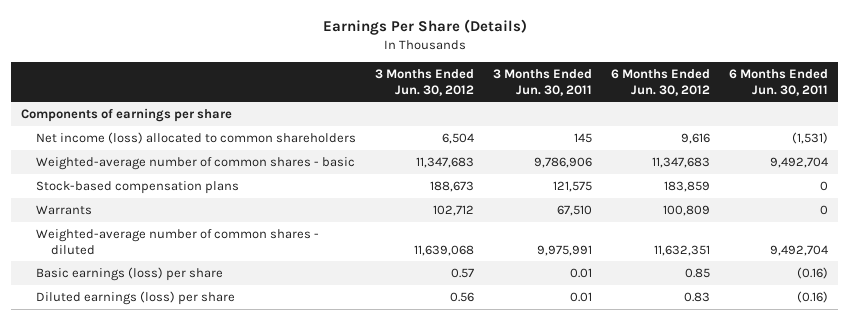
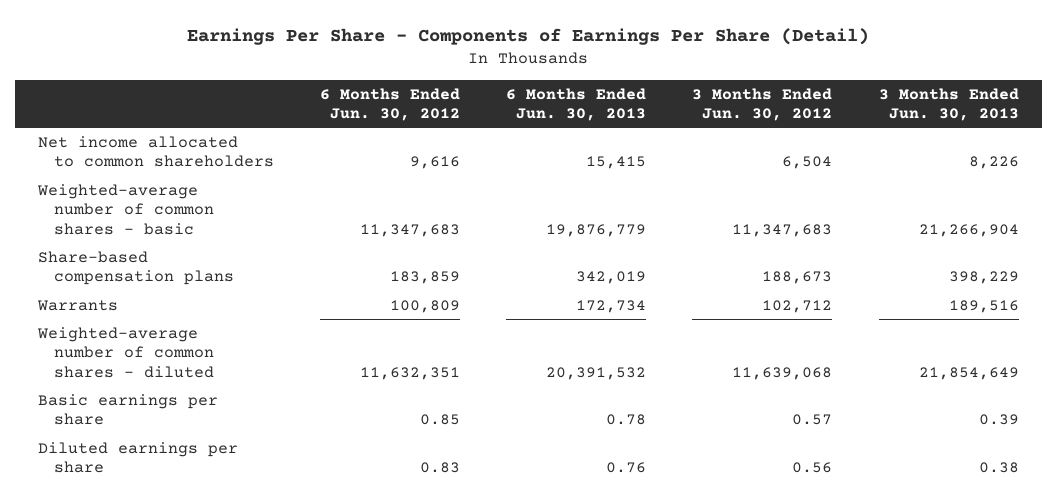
[322,19,527,36] Earnings Per Share (Details) -> [187,27,870,45] Earnings Per Share - Components of Earnings Per Share (Detail)
[492,69,592,96] 3 Months Ended Jun. 30, 2011 -> none
[729,69,829,96] 6 Months Ended Jun. 30, 2011 -> none
none -> [506,87,647,122] 6 Months Ended Jun. 30, 2013
none -> [878,87,1019,122] 3 Months Ended Jun. 30, 2013
[20,107,232,122] Components of earnings per share -> none
[35,131,356,144] Net income (loss) allocated to common shareholders -> [38,135,274,168] Net income allocated to common shareholders
[35,180,239,194] Stock-based compensation plans -> [38,250,234,286] Share-based compensation plans
[35,266,223,281] Basic earnings (loss) per share -> [38,393,219,426] Basic earnings per share
[35,290,235,305] Diluted earnings (loss) per share -> [38,441,239,474] Diluted earnings per share

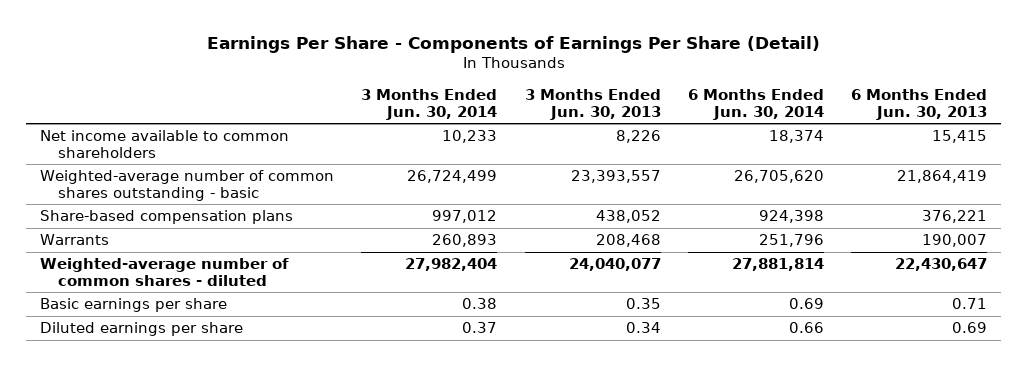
[319,87,460,122] 6 Months Ended Jun. 30, 2012 -> none
[692,87,833,122] 3 Months Ended Jun. 30, 2012 -> none
none -> [361,89,498,120] 3 Months Ended Jun. 30, 2014
none -> [687,89,824,120] 6 Months Ended Jun. 30, 2014
[38,135,274,168] Net income allocated to common shareholders -> [39,130,289,158] Net income available to common shareholders
[37,183,214,236] Weighted-average number of common shares - basic -> [39,170,334,201] Weighted-average number of common shares outstanding - basic
[546,224,647,238] 19,876,779 -> [897,170,988,184] 21,864,419
[918,224,1019,238] 21,266,904 -> [570,170,661,184] 23,393,557
[576,271,647,285] 342,019 -> [922,210,988,224] 376,221
[948,271,1019,285] 398,229 -> [595,210,661,224] 438,052
[576,299,647,313] 172,734 -> [922,234,988,248] 190,007
[948,299,1019,313] 189,516 -> [595,234,661,248] 208,468
[546,367,647,381] 20,391,532 -> [895,258,988,272] 22,430,647
[918,367,1019,381] 21,854,649 -> [568,258,661,272] 24,040,077
[606,414,647,426] 0.78 -> [952,298,988,310] 0.71
[978,414,1019,426] 0.39 -> [625,298,661,310] 0.35
[606,462,647,474] 0.76 -> [952,322,988,334] 0.69
[978,462,1019,474] 0.38 -> [625,322,661,334] 0.34

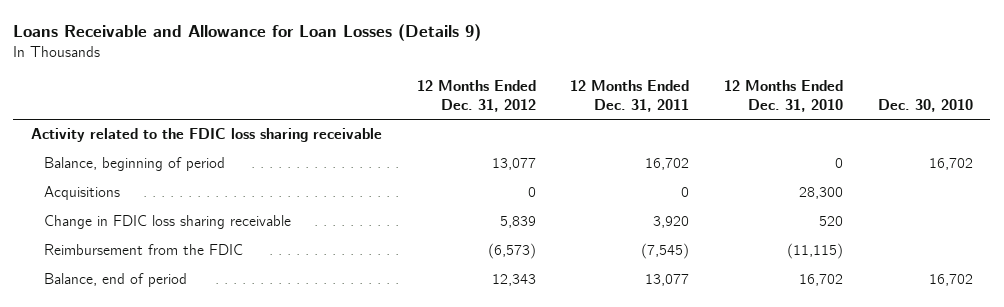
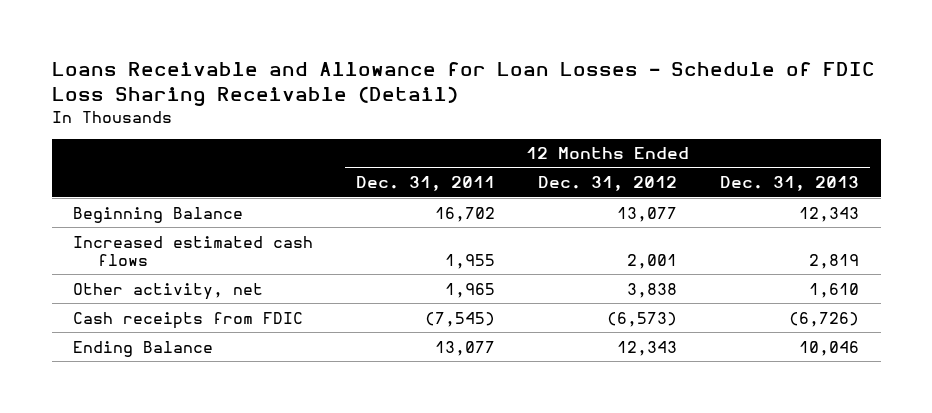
[13,23,482,41] Loans Receivable and Allowance for Loan Losses (Details 9) -> [51,62,875,107] Loans Receivable and Allowance for Loan Losses - Schedule of FDIC Loss Sharing Receivable (Detail)
[724,80,844,113] 12 Months Ended Dec. 31, 2010 -> none
[877,99,973,113] Dec. 30, 2010 -> none
none -> [720,176,860,192] Dec. 31, 2013
[30,128,382,143] Activity related to the FDIC loss sharing receivable -> none
[43,186,120,201] Acquisitions -> none
[43,215,291,230] Change in FDIC loss sharing receivable -> none
[43,157,225,172] Balance, beginning of period -> [73,206,244,223] Beginning Balance
none -> [73,235,314,267] Increased estimated cash flows
none -> [73,282,264,300] Other activity, net
[43,244,243,256] Reimbursement from the FDIC -> [73,311,304,329] Cash receipts from FDIC
[43,273,187,288] Balance, end of period -> [73,340,214,357] Ending Balance

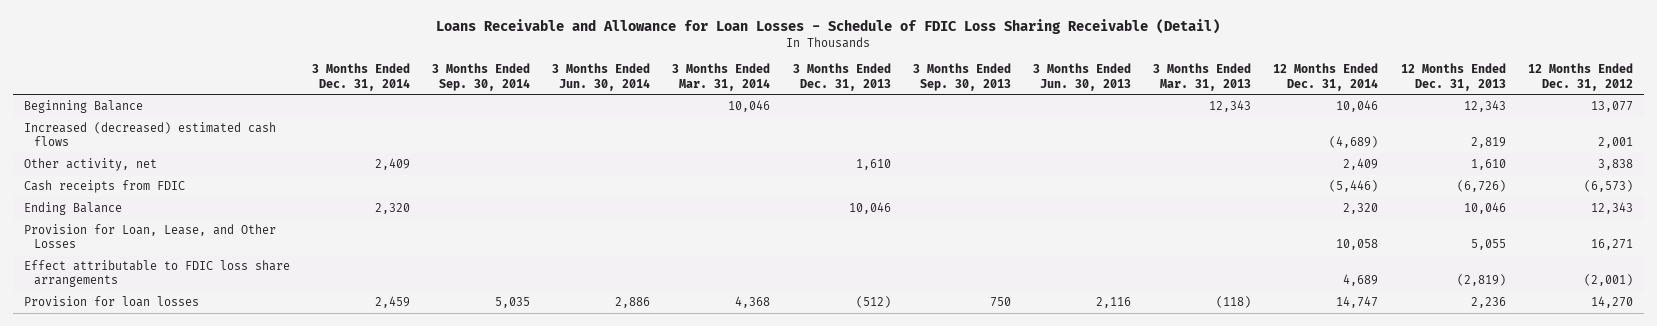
[356,176,496,192] Dec. 31, 2011 -> none
none -> [311,63,410,91] 3 Months Ended Dec. 31, 2014
none -> [432,63,531,91] 3 Months Ended Sep. 30, 2014
none -> [552,63,651,91] 3 Months Ended Jun. 30, 2014
none -> [672,63,771,91] 3 Months Ended Mar. 31, 2014
none -> [792,63,891,91] 3 Months Ended Dec. 31, 2013
none -> [912,63,1011,91] 3 Months Ended Sep. 30, 2013
none -> [1033,63,1132,91] 3 Months Ended Jun. 30, 2013
none -> [1153,63,1252,91] 3 Months Ended Mar. 31, 2013
none -> [1273,63,1379,91] 12 Months Ended Dec. 31, 2014
[73,235,314,267] Increased estimated cash flows -> [23,122,276,147] Increased (decreased) estimated cash flows
none -> [23,224,276,249] Provision for Loan, Lease, and Other Losses
none -> [23,260,290,288] Effect attributable to FDIC loss share arrangements
none -> [23,296,199,308] Provision for loan losses

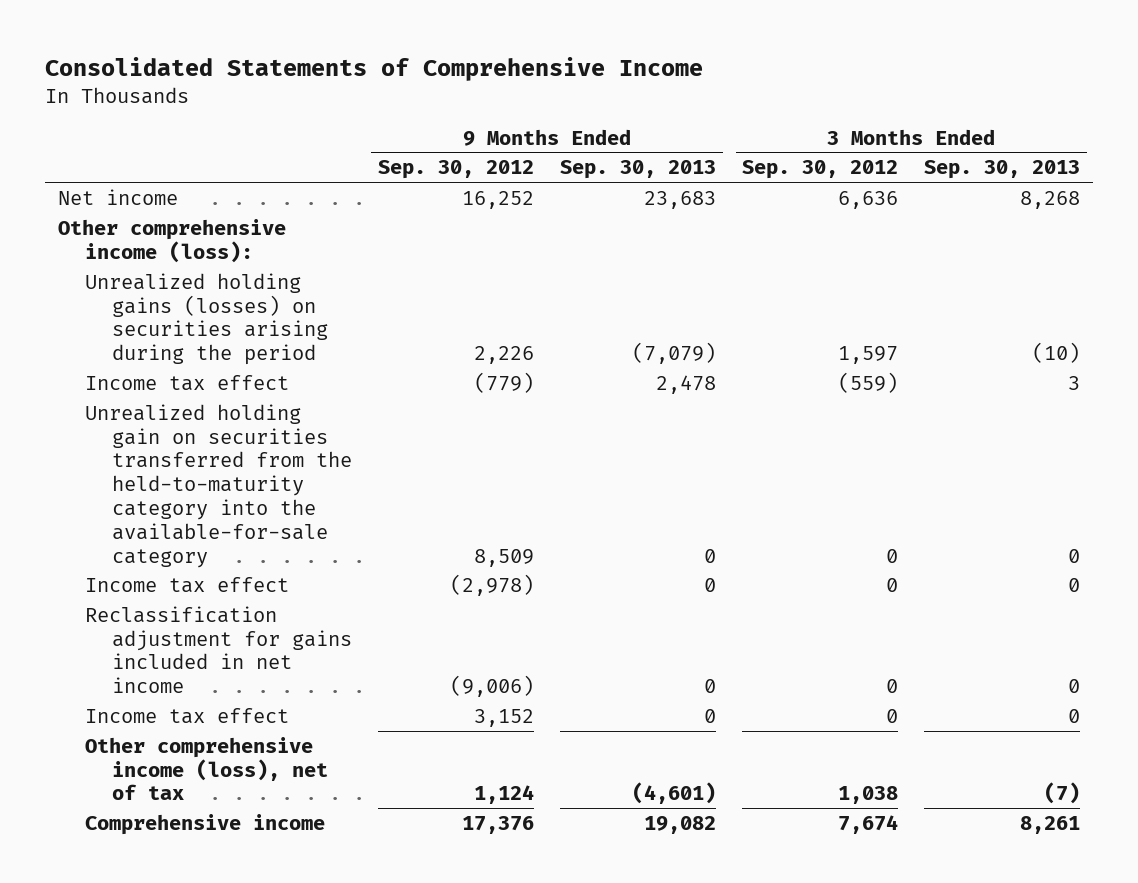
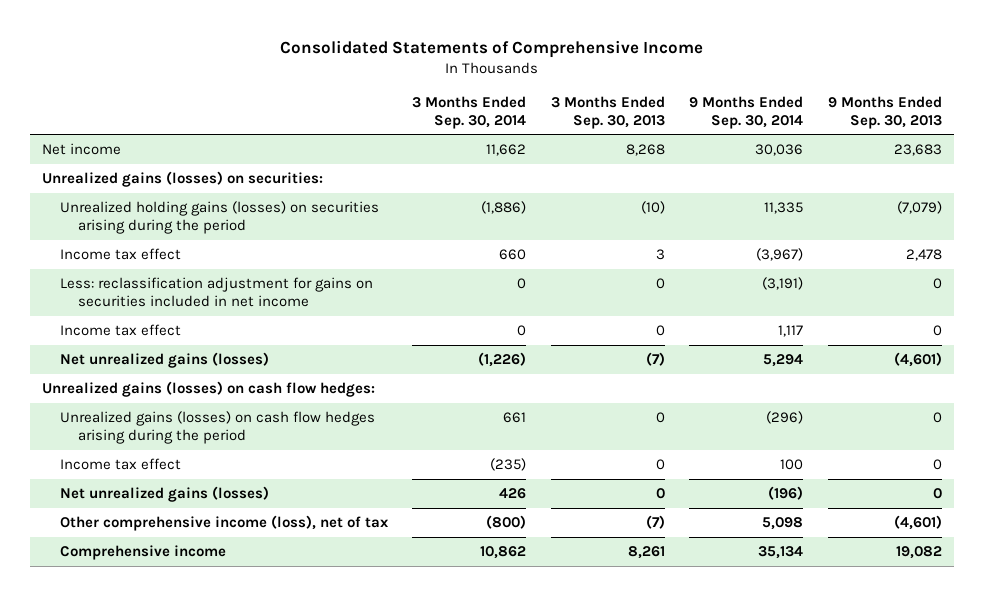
[377,160,534,180] Sep. 30, 2012 -> none
[742,160,899,180] Sep. 30, 2012 -> none
none -> [412,95,527,129] 3 Months Ended Sep. 30, 2014
none -> [689,95,804,129] 9 Months Ended Sep. 30, 2014
[57,218,286,263] Other comprehensive income (loss): -> none
none -> [41,171,323,188] Unrealized gains (losses) on securities:
[84,403,352,568] Unrealized holding gain on securities transferred from the held-to-maturity category into the available-for-sale category -> none
none -> [59,277,373,307] Less: reclassification adjustment for gains on securities included in net income
[84,605,352,694] Reclassification adjustment for gains included in net income -> none
none -> [59,352,269,369] Net unrealized gains (losses)
none -> [41,381,375,398] Unrealized gains (losses) on cash flow hedges:
none -> [59,411,375,444] Unrealized gains (losses) on cash flow hedges arising during the period
none -> [59,486,269,503] Net unrealized gains (losses)

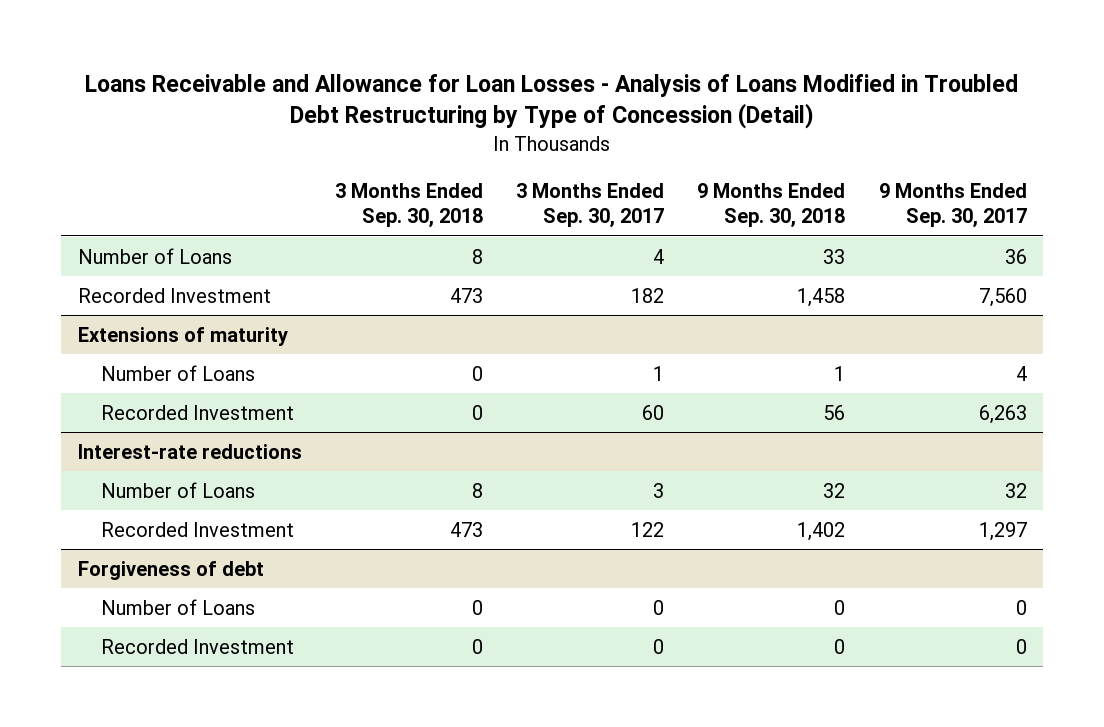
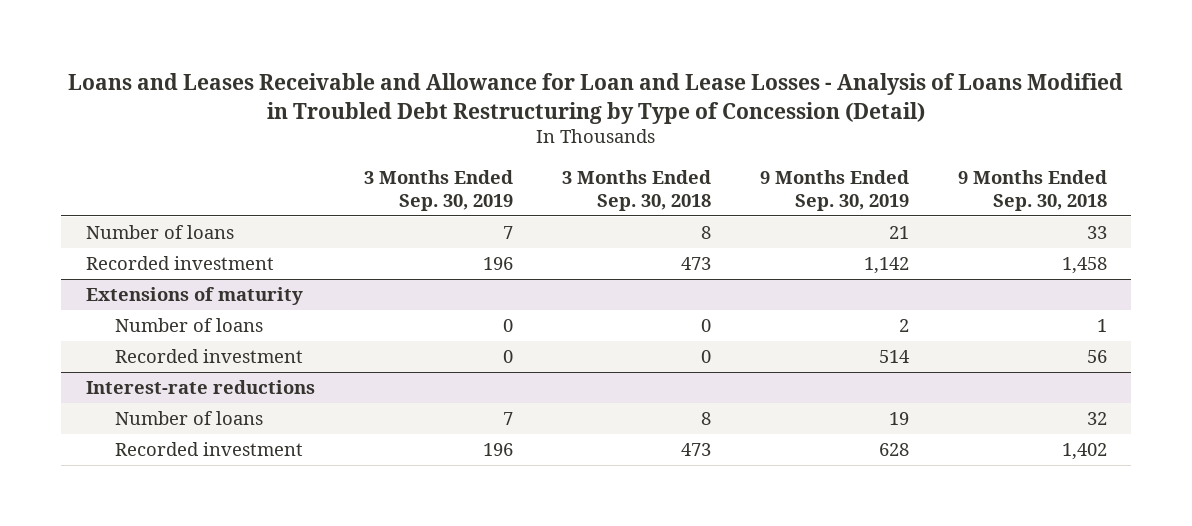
[85,74,1019,130] Loans Receivable and Allowance for Loan Losses - Analysis of Loans Modified in Troubled Debt Restructuring by Type of Concession (Detail) -> [68,72,1124,124] Loans and Leases Receivable and Allowance for Loan and Lease Losses - Analysis of Loans Modified in Troubled Debt Restructuring by Type of Concession (Detail)
[516,182,665,229] 3 Months Ended Sep. 30, 2017 -> none
[878,182,1027,229] 9 Months Ended Sep. 30, 2017 -> none
none -> [363,169,513,211] 3 Months Ended Sep. 30, 2019
none -> [759,169,909,211] 9 Months Ended Sep. 30, 2019
[77,247,232,264] Number of Loans -> [85,224,234,239] Number of loans
[77,287,271,303] Recorded Investment -> [85,255,274,270] Recorded investment
[100,364,255,381] Number of Loans -> [114,317,263,332] Number of loans
[100,404,294,420] Recorded Investment -> [114,348,303,363] Recorded investment
[77,560,264,580] Forgiveness of debt -> none
[100,598,255,615] Number of Loans -> none
[100,638,294,654] Recorded Investment -> none
[100,481,255,498] Number of Loans -> [114,410,263,425] Number of loans
[100,521,294,537] Recorded Investment -> [114,441,303,456] Recorded investment

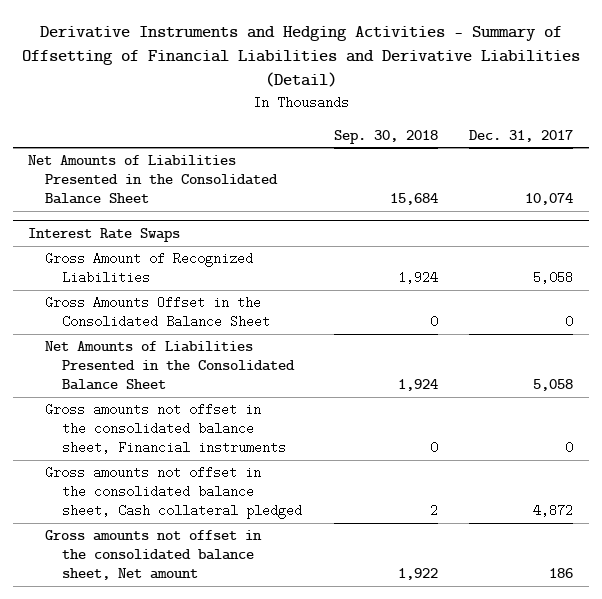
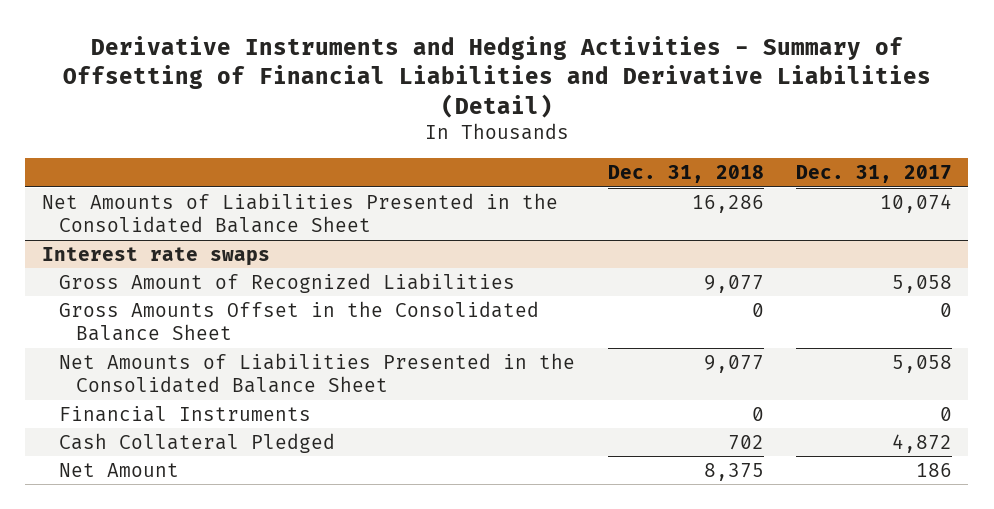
[333,129,438,144] Sep. 30, 2018 -> none
none -> [607,165,764,184] Dec. 31, 2018
[28,227,181,242] Interest Rate Swaps -> [41,246,270,266] Interest rate swaps
[45,403,287,454] Gross amounts not offset in the consolidated balance sheet, Financial instruments -> none
none -> [58,405,311,422] Financial Instruments
[45,466,303,519] Gross amounts not offset in the consolidated balance sheet, Cash collateral pledged -> [58,432,335,453] Cash Collateral Pledged
[45,530,263,580] Gross amounts not offset in the consolidated balance sheet, Net amount -> [58,462,179,477] Net Amount

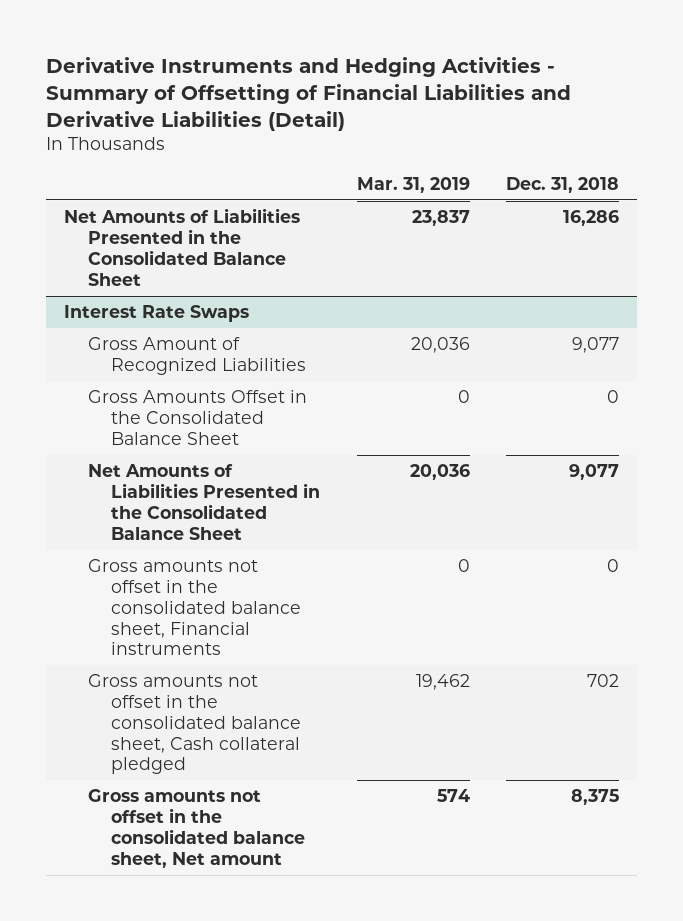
[796,165,953,184] Dec. 31, 2017 -> none
none -> [356,176,470,193] Mar. 31, 2019
[41,246,270,266] Interest rate swaps -> [64,305,250,323] Interest Rate Swaps
[58,405,311,422] Financial Instruments -> none
none -> [87,559,302,656] Gross amounts not offset in the consolidated balance sheet, Financial instruments
[58,432,335,453] Cash Collateral Pledged -> [87,674,302,775] Gross amounts not offset in the consolidated balance sheet, Cash collateral pledged
[58,462,179,477] Net Amount -> [87,789,306,868] Gross amounts not offset in the consolidated balance sheet, Net amount

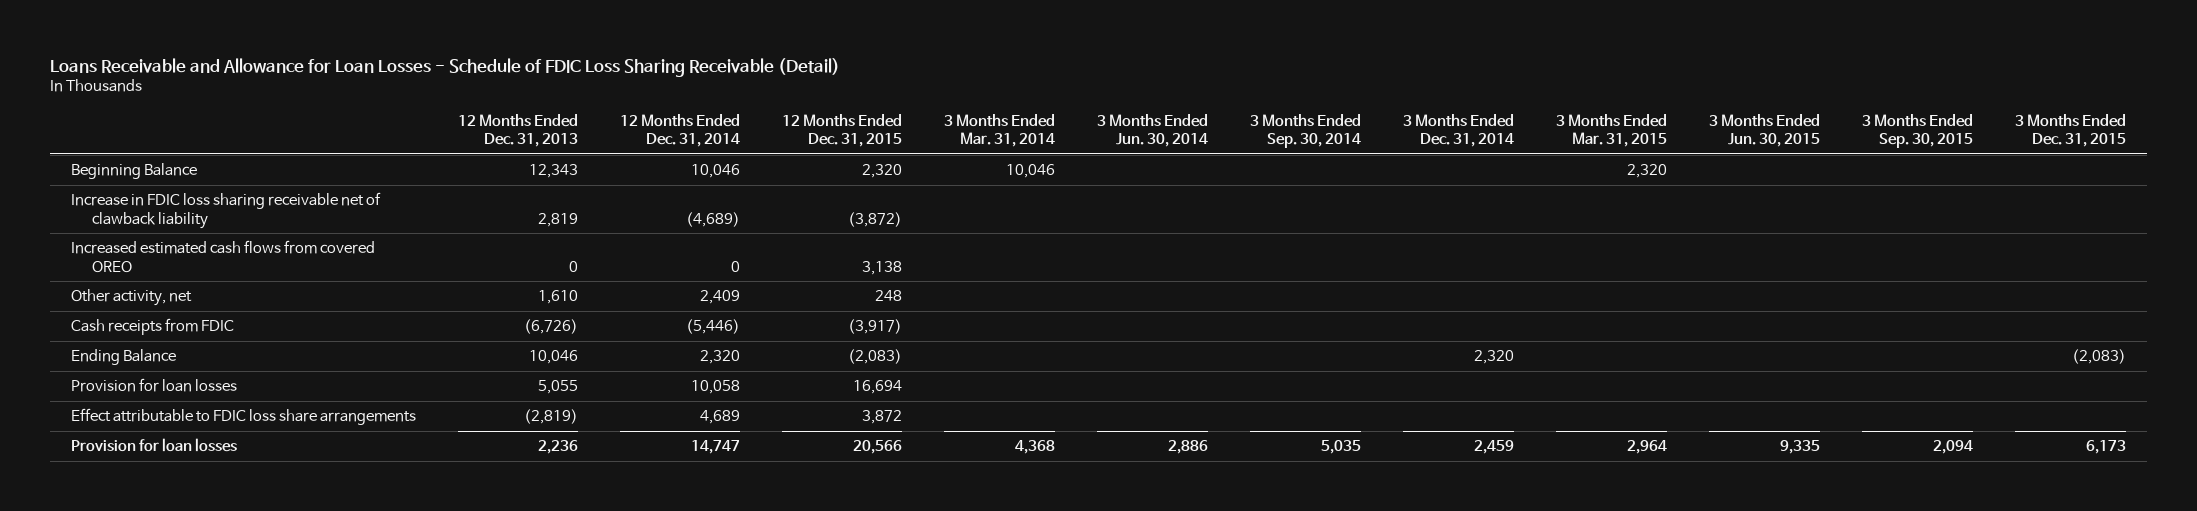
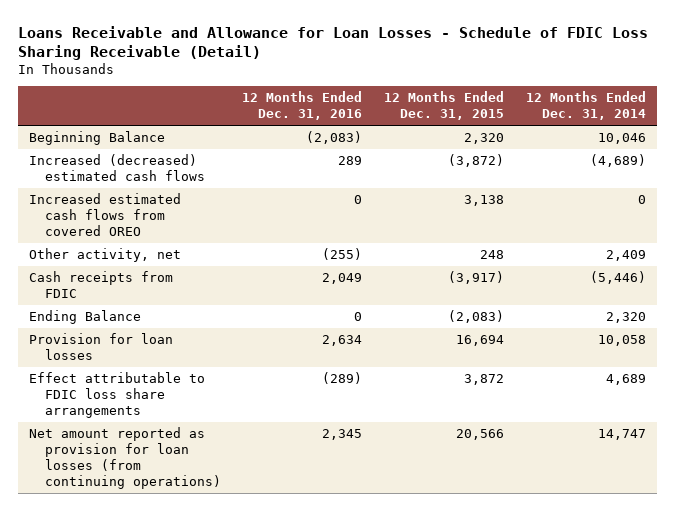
[457,113,578,148] 12 Months Ended Dec. 31, 2013 -> none
[943,113,1055,148] 3 Months Ended Mar. 31, 2014 -> none
[1096,113,1208,148] 3 Months Ended Jun. 30, 2014 -> none
[1249,113,1361,149] 3 Months Ended Sep. 30, 2014 -> none
[1403,113,1515,148] 3 Months Ended Dec. 31, 2014 -> none
[1556,113,1668,148] 3 Months Ended Mar. 31, 2015 -> none
[1709,113,1821,148] 3 Months Ended Jun. 30, 2015 -> none
[1862,113,1974,149] 3 Months Ended Sep. 30, 2015 -> none
[2015,113,2127,148] 3 Months Ended Dec. 31, 2015 -> none
none -> [242,91,363,121] 12 Months Ended Dec. 31, 2016
[70,191,381,229] Increase in FDIC loss sharing receivable net of clawback liability -> [28,153,205,181] Increased (decreased) estimated cash flows
[70,437,237,452] Provision for loan losses -> [28,426,221,489] Net amount reported as provision for loan losses (from continuing operations)

